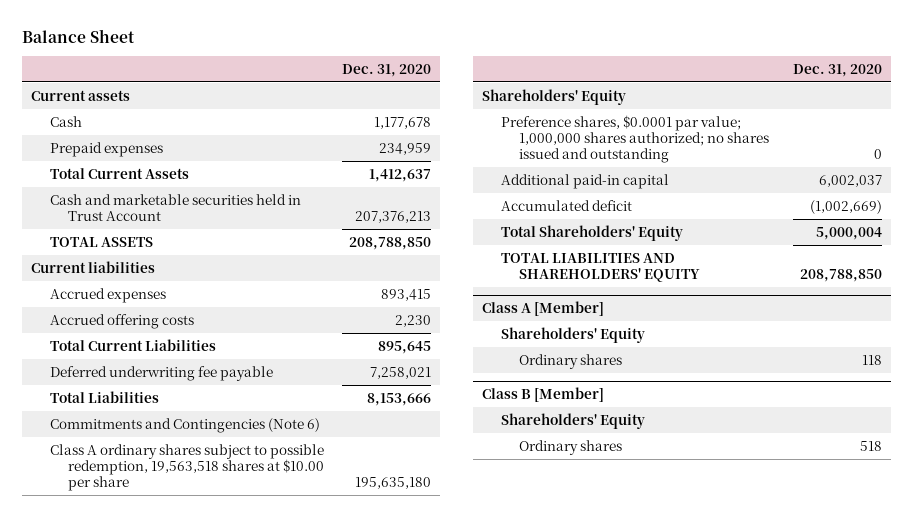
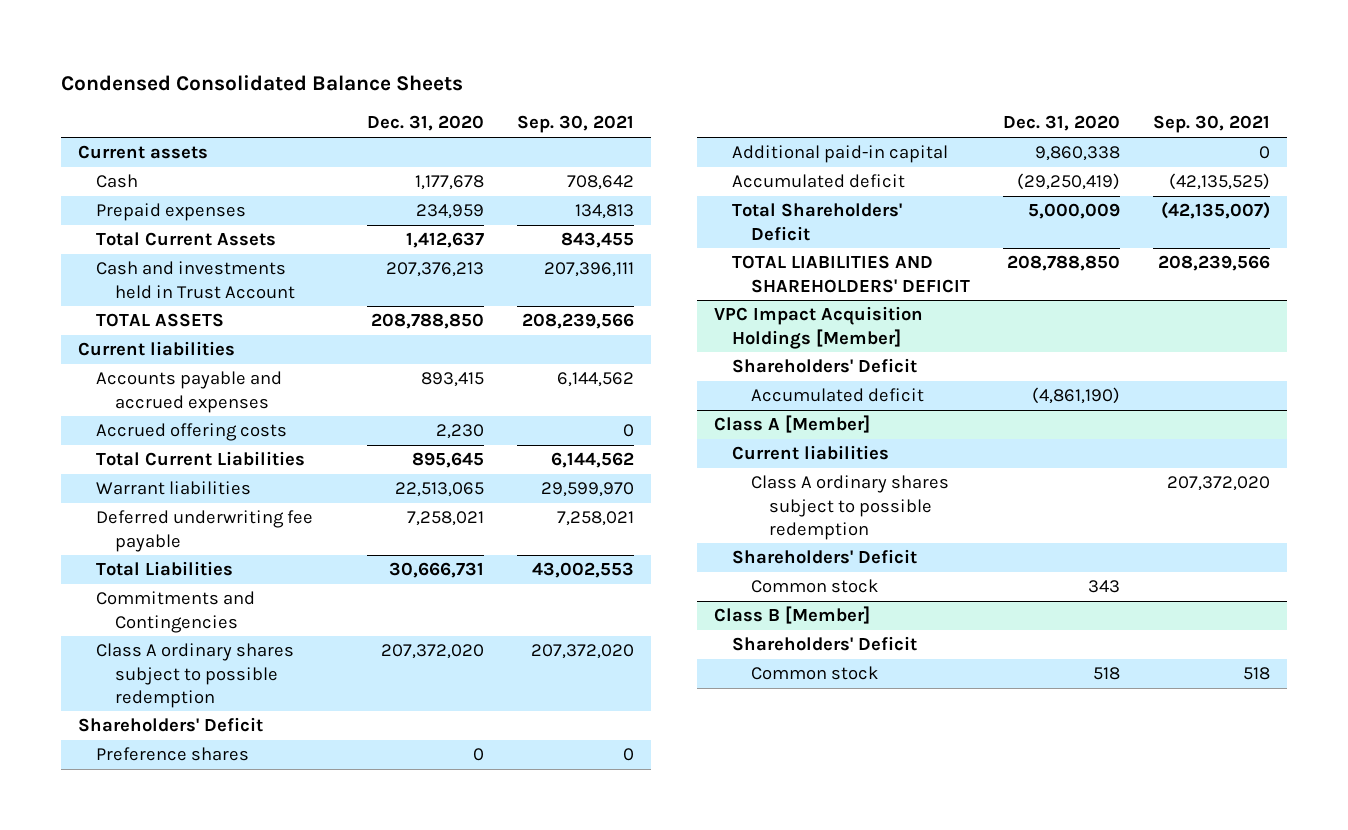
[22,29,136,44] Balance Sheet -> [61,74,464,91] Condensed Consolidated Balance Sheets
none -> [517,115,635,134] Sep. 30, 2021
[49,193,301,221] Cash and marketable securities held in Trust Account -> [96,261,295,299] Cash and investments held in Trust Account
[49,287,166,303] Accrued expenses -> [96,371,283,413] Accounts payable and accrued expenses
none -> [96,481,252,496] Warrant liabilities
[367,392,432,406] 8,153,666 -> [389,562,485,579] 30,666,731
[49,417,320,433] Commitments and Contingencies (Note 6) -> [96,591,256,633] Commitments and Contingencies
[49,443,325,491] Class A ordinary shares subject to possible redemption, 19,563,518 shares at $10.00 per share -> [96,643,295,708] Class A ordinary shares subject to possible redemption
[355,476,432,489] 195,635,180 -> [381,644,485,660] 207,372,020
[482,88,627,105] Shareholders' Equity -> [77,717,263,733] Shareholders' Deficit
[500,114,769,163] Preference shares, $0.0001 par value; 1,000,000 shares authorized; no shares issued and outstanding -> [96,747,250,762] Preference shares
[818,174,882,187] 6,002,037 -> [1035,146,1121,162] 9,860,338
[809,199,882,214] (1,002,669) -> [1017,173,1121,191] (29,250,419)
[500,224,683,241] Total Shareholders' Equity -> [732,203,903,241] Total Shareholders' Deficit
[815,226,882,240] 5,000,004 -> [1028,203,1121,220] 5,000,009
[500,252,700,282] TOTAL LIABILITIES AND SHAREHOLDERS' EQUITY -> [732,255,970,293] TOTAL LIABILITIES AND SHAREHOLDERS' DEFICIT
none -> [713,306,923,349] VPC Impact Acquisition Holdings [Member]
none -> [732,358,918,374] Shareholders' Deficit
none -> [750,388,924,403] Accumulated deficit
[518,353,622,369] Ordinary shares -> none
none -> [732,445,890,461] Current liabilities
none -> [750,475,949,540] Class A ordinary shares subject to possible redemption
[500,326,645,343] Shareholders' Equity -> [732,549,918,565] Shareholders' Deficit
none -> [750,579,878,594] Common stock
[500,412,645,429] Shareholders' Equity -> [732,636,918,652] Shareholders' Deficit
[518,439,622,455] Ordinary shares -> [750,666,878,681] Common stock

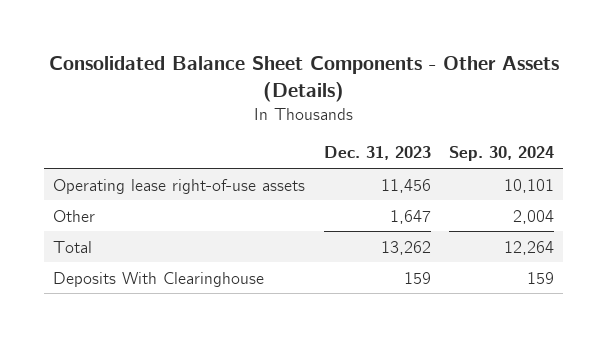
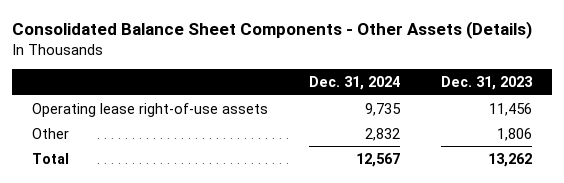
[449,146,555,162] Sep. 30, 2024 -> none
none -> [308,76,400,91] Dec. 31, 2024
[389,209,431,224] 1,647 -> [496,127,532,141] 1,806
[53,271,265,287] Deposits With Clearinghouse -> none

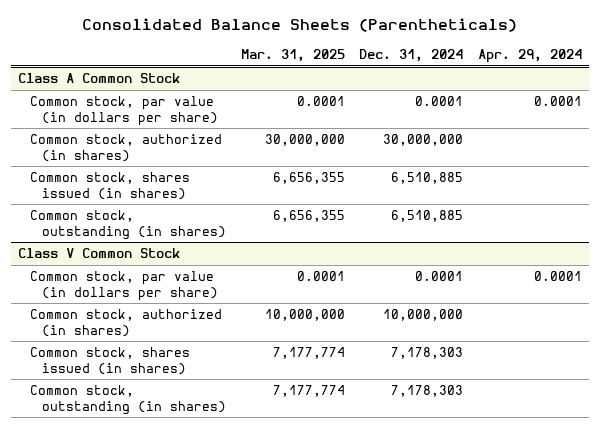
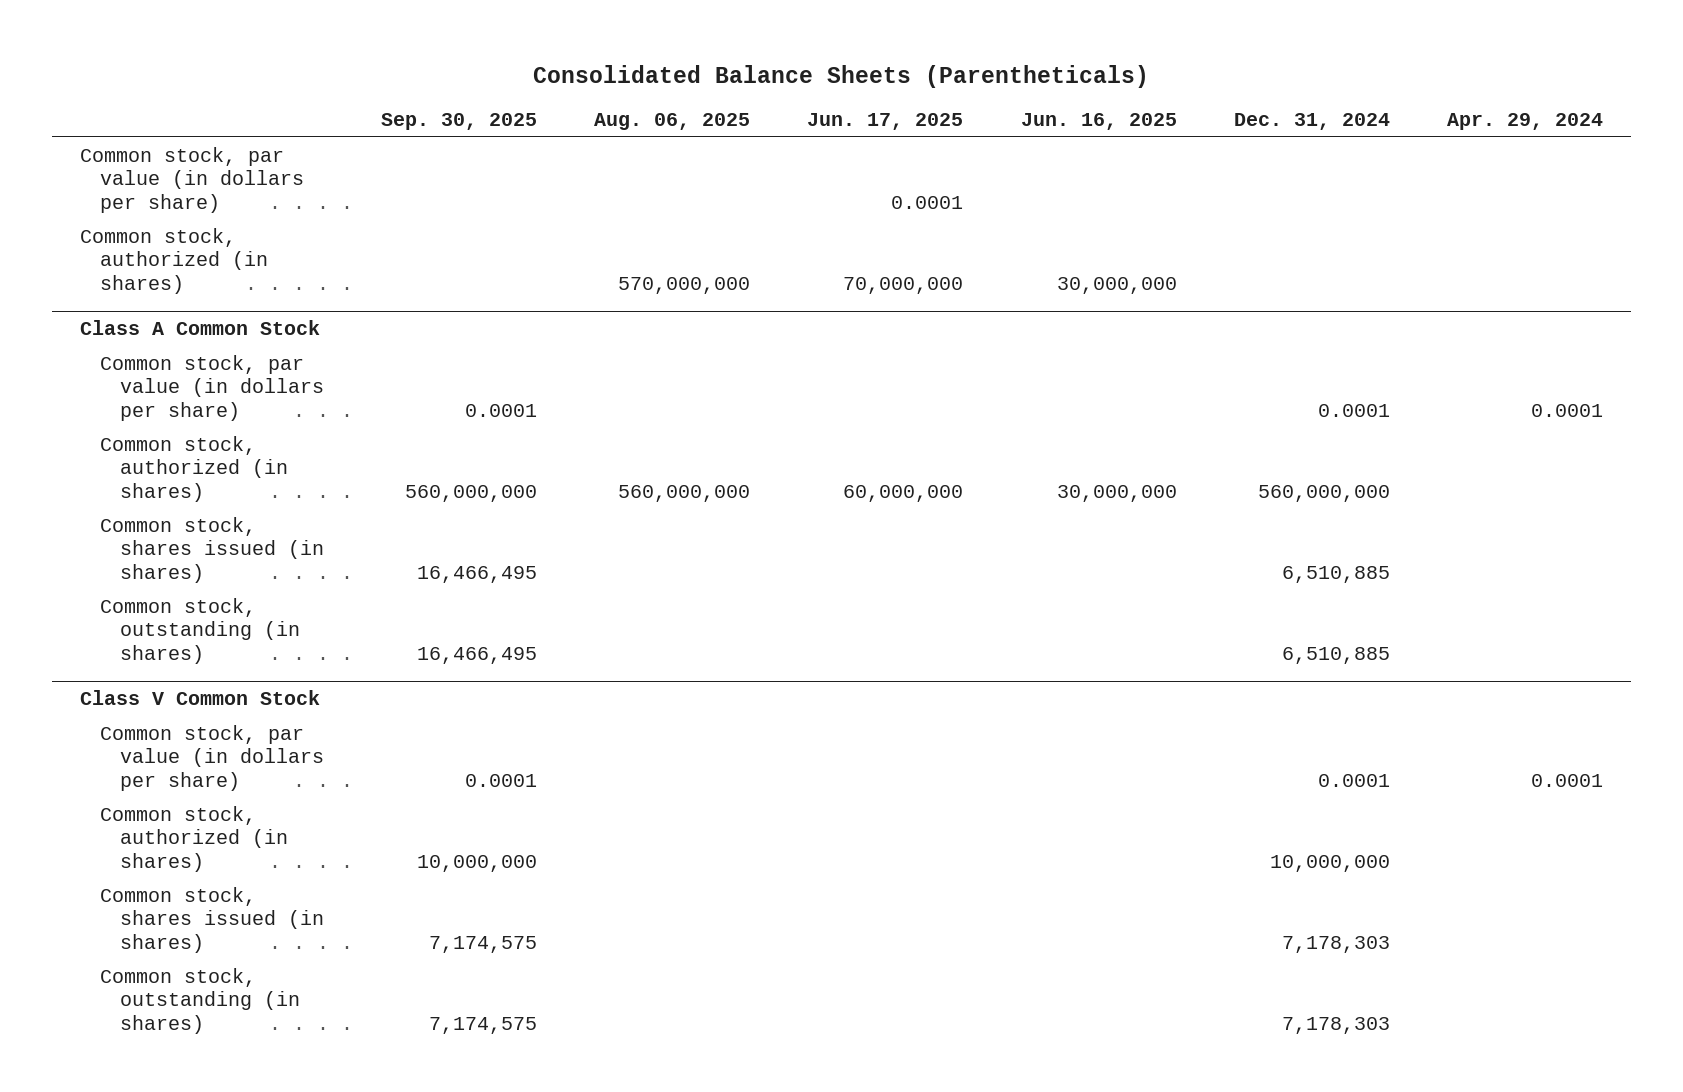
[240,48,345,62] Mar. 31, 2025 -> none
none -> [381,113,538,131] Sep. 30, 2025
none -> [594,113,751,131] Aug. 06, 2025
none -> [807,113,964,131] Jun. 17, 2025
none -> [1020,113,1177,131] Jun. 16, 2025
none -> [80,146,305,213] Common stock, par value (in dollars per share)
none -> [80,227,269,294] Common stock, authorized (in shares)
[383,134,464,147] 30,000,000 -> [1257,484,1390,502] 560,000,000

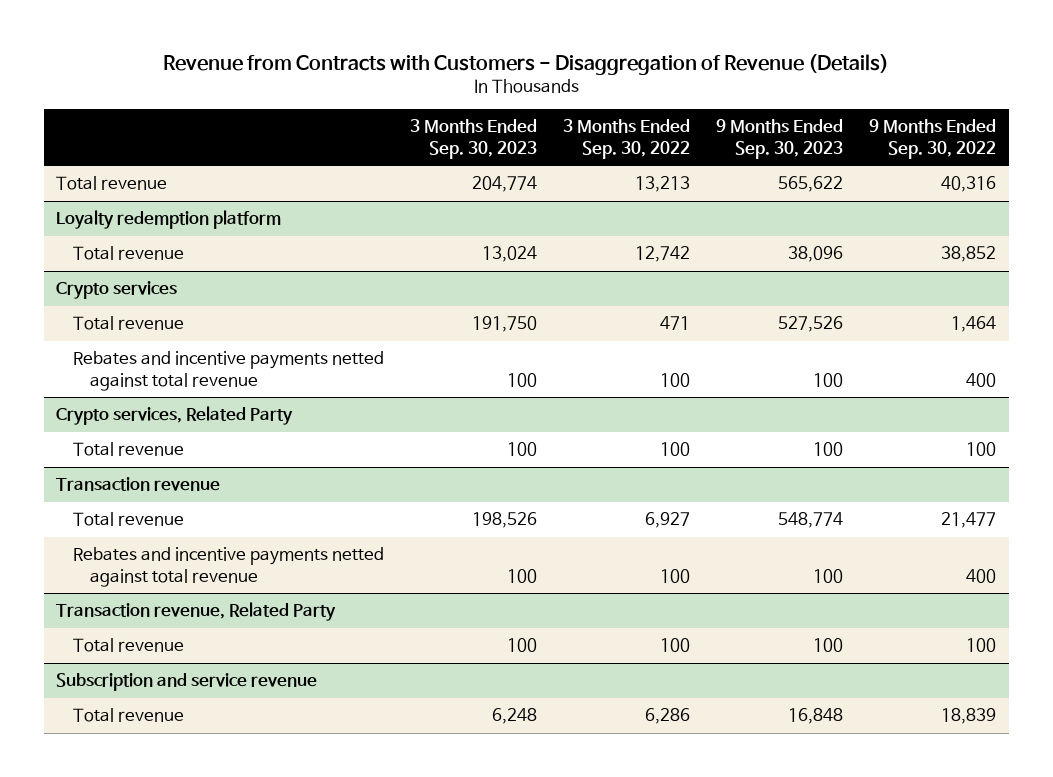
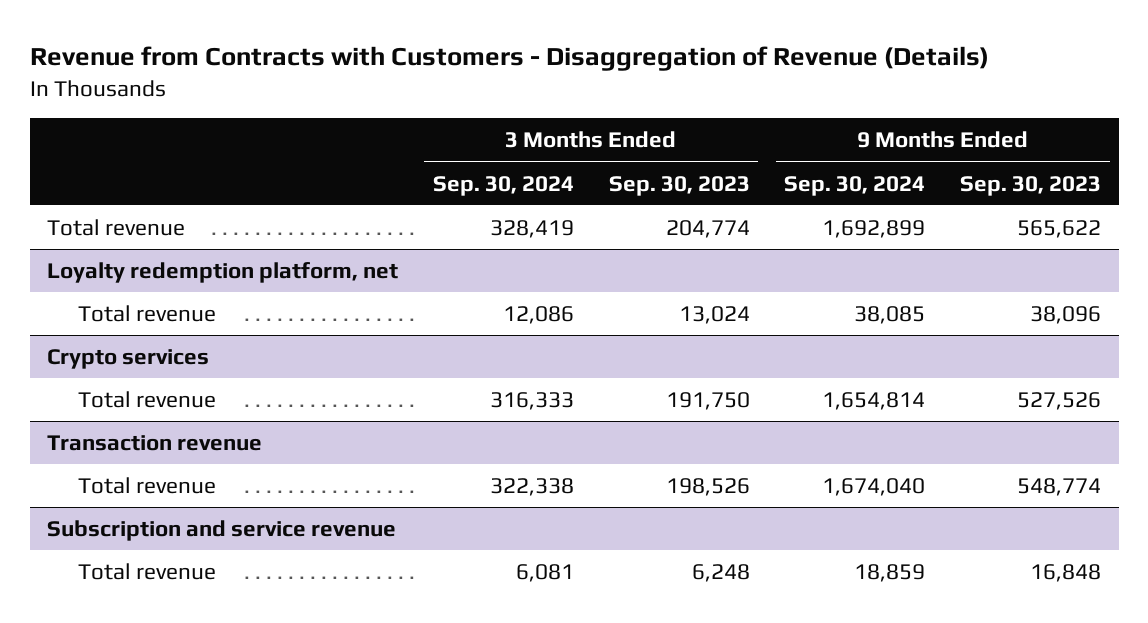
[563,119,691,159] 3 Months Ended Sep. 30, 2022 -> none
[869,119,997,159] 9 Months Ended Sep. 30, 2022 -> none
none -> [432,175,574,196] Sep. 30, 2024
none -> [784,175,926,196] Sep. 30, 2024
[56,210,282,230] Loyalty redemption platform -> [47,262,399,284] Loyalty redemption platform, net
[73,351,385,391] Rebates and incentive payments netted against total revenue -> none
[56,406,294,426] Crypto services, Related Party -> none
[73,442,185,457] Total revenue -> none
[73,547,385,587] Rebates and incentive payments netted against total revenue -> none
[56,602,337,622] Transaction revenue, Related Party -> none
[73,638,185,653] Total revenue -> none

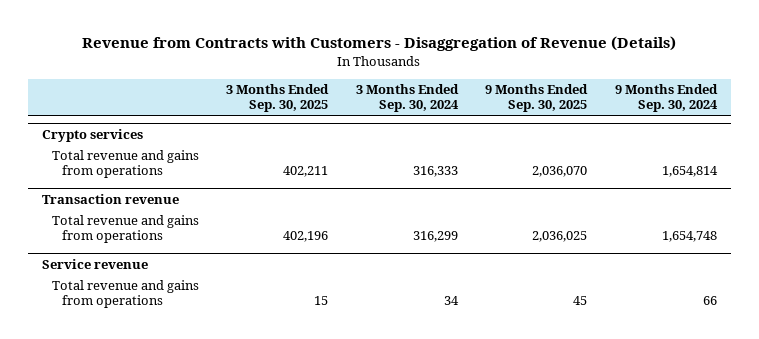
[608,175,750,196] Sep. 30, 2023 -> none
[960,175,1102,196] Sep. 30, 2023 -> none
none -> [226,84,330,113] 3 Months Ended Sep. 30, 2025
none -> [485,84,589,113] 9 Months Ended Sep. 30, 2025
[47,219,186,237] Total revenue -> none
[47,262,399,284] Loyalty redemption platform, net -> none
[78,305,217,323] Total revenue -> none
[78,391,217,409] Total revenue -> [51,150,199,179] Total revenue and gains from operations
[78,477,217,495] Total revenue -> [51,215,199,244] Total revenue and gains from operations
[489,478,574,497] 322,338 -> [412,231,458,243] 316,299
[822,478,926,497] 1,674,040 -> [661,231,717,243] 1,654,748
[47,520,397,542] Subscription and service revenue -> [41,258,148,269] Service revenue
[78,563,217,581] Total revenue -> [51,280,199,309] Total revenue and gains from operations
[515,564,574,583] 6,081 -> [443,296,459,306] 34
[854,564,926,583] 18,859 -> [702,296,717,306] 66

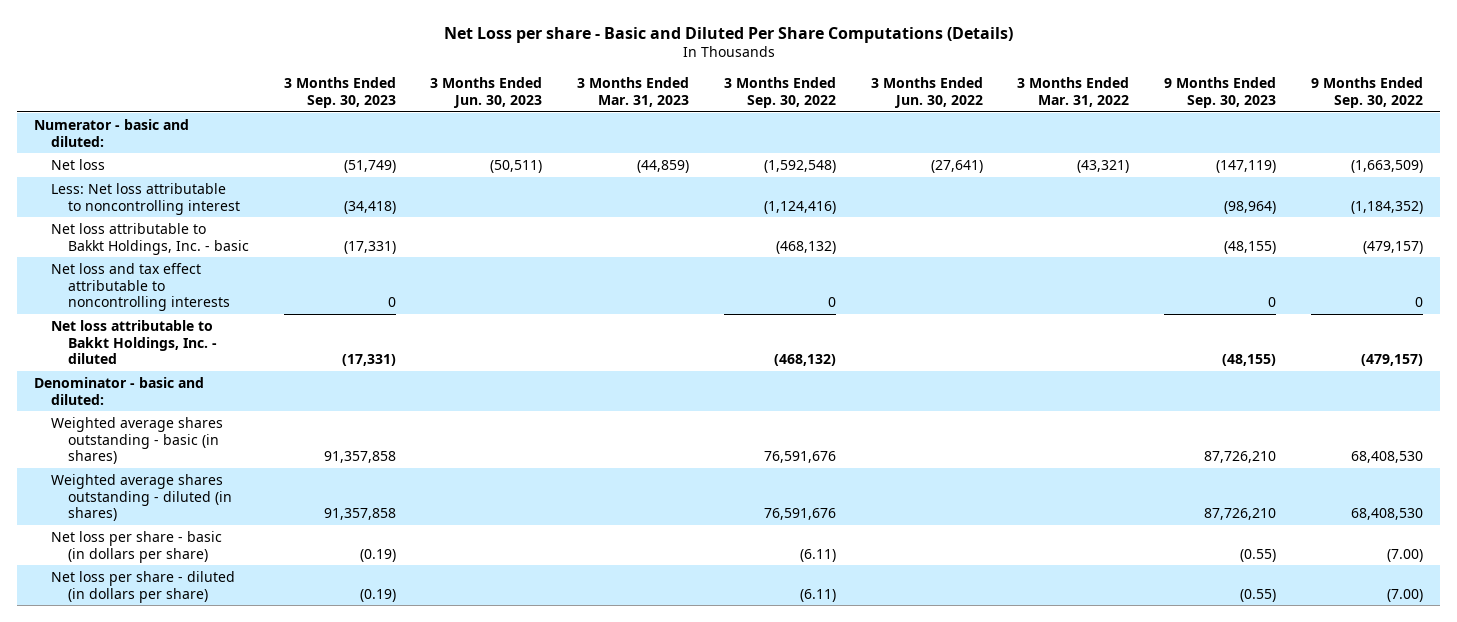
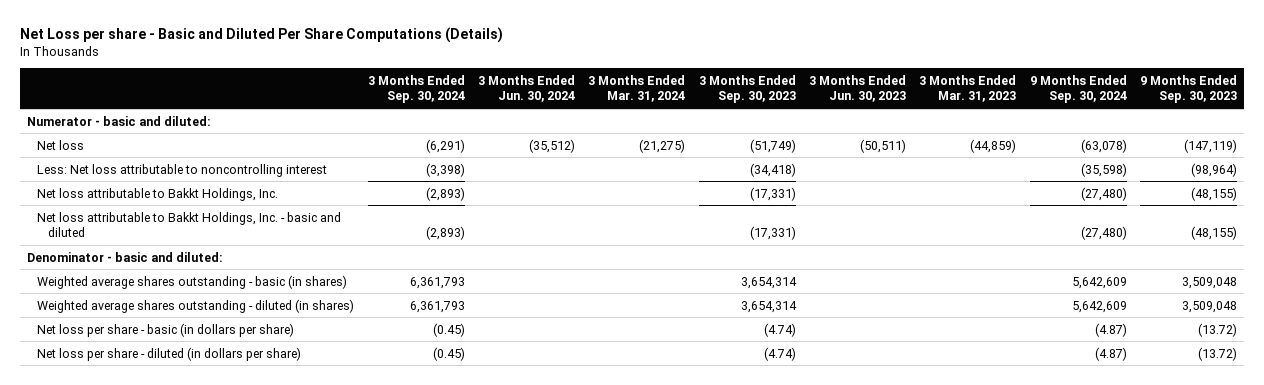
[723,77,836,108] 3 Months Ended Sep. 30, 2022 -> none
[870,77,983,108] 3 Months Ended Jun. 30, 2022 -> none
[1017,77,1130,107] 3 Months Ended Mar. 31, 2022 -> none
[1310,77,1423,108] 9 Months Ended Sep. 30, 2022 -> none
none -> [367,75,465,104] 3 Months Ended Sep. 30, 2024
none -> [478,75,576,103] 3 Months Ended Jun. 30, 2024
none -> [588,75,686,103] 3 Months Ended Mar. 31, 2024
none -> [1029,75,1127,104] 9 Months Ended Sep. 30, 2024
[51,262,231,312] Net loss and tax effect attributable to noncontrolling interests -> none
[51,222,250,255] Net loss attributable to Bakkt Holdings, Inc. - basic -> [37,187,279,201] Net loss attributable to Bakkt Holdings, Inc.
[51,319,218,365] Net loss attributable to Bakkt Holdings, Inc. - diluted -> [37,211,342,237] Net loss attributable to Bakkt Holdings, Inc. - basic and diluted
[323,451,396,464] 91,357,858 -> [740,276,797,289] 3,654,314
[1204,451,1277,464] 87,726,210 -> [1181,276,1237,289] 3,509,048
[323,508,396,521] 91,357,858 -> [740,300,797,313] 3,654,314
[1204,508,1277,521] 87,726,210 -> [1181,300,1237,313] 3,509,048
[359,548,396,562] (0.19) -> [763,322,796,337] (4.74)
[1240,548,1277,562] (0.55) -> [1197,322,1237,337] (13.72)
[359,588,396,602] (0.19) -> [763,346,796,361] (4.74)
[1240,588,1277,602] (0.55) -> [1197,346,1237,361] (13.72)

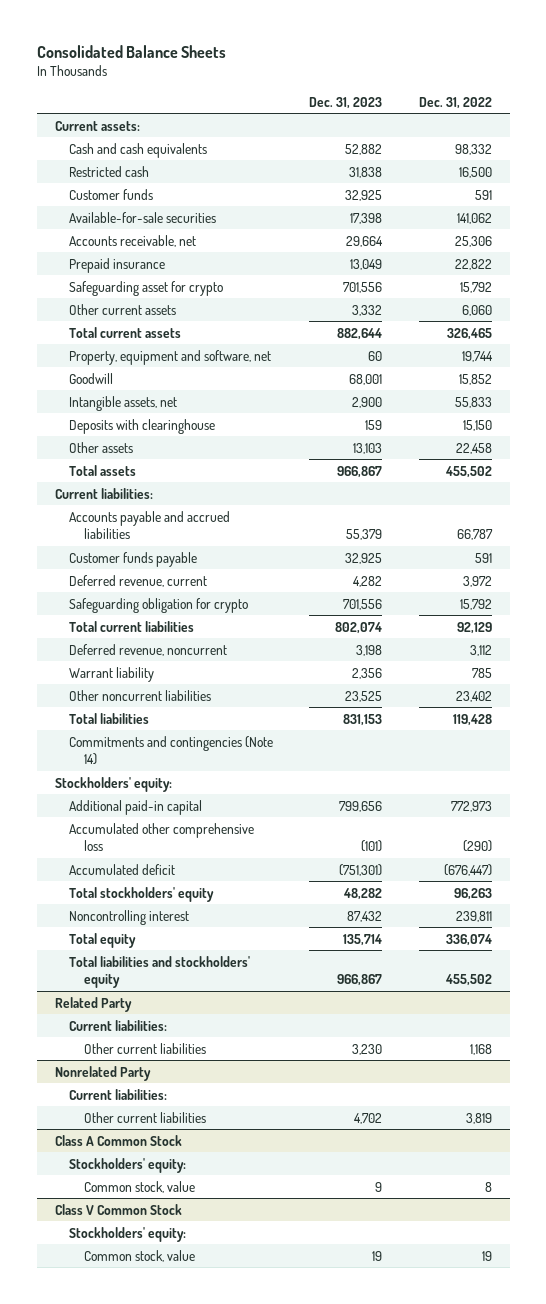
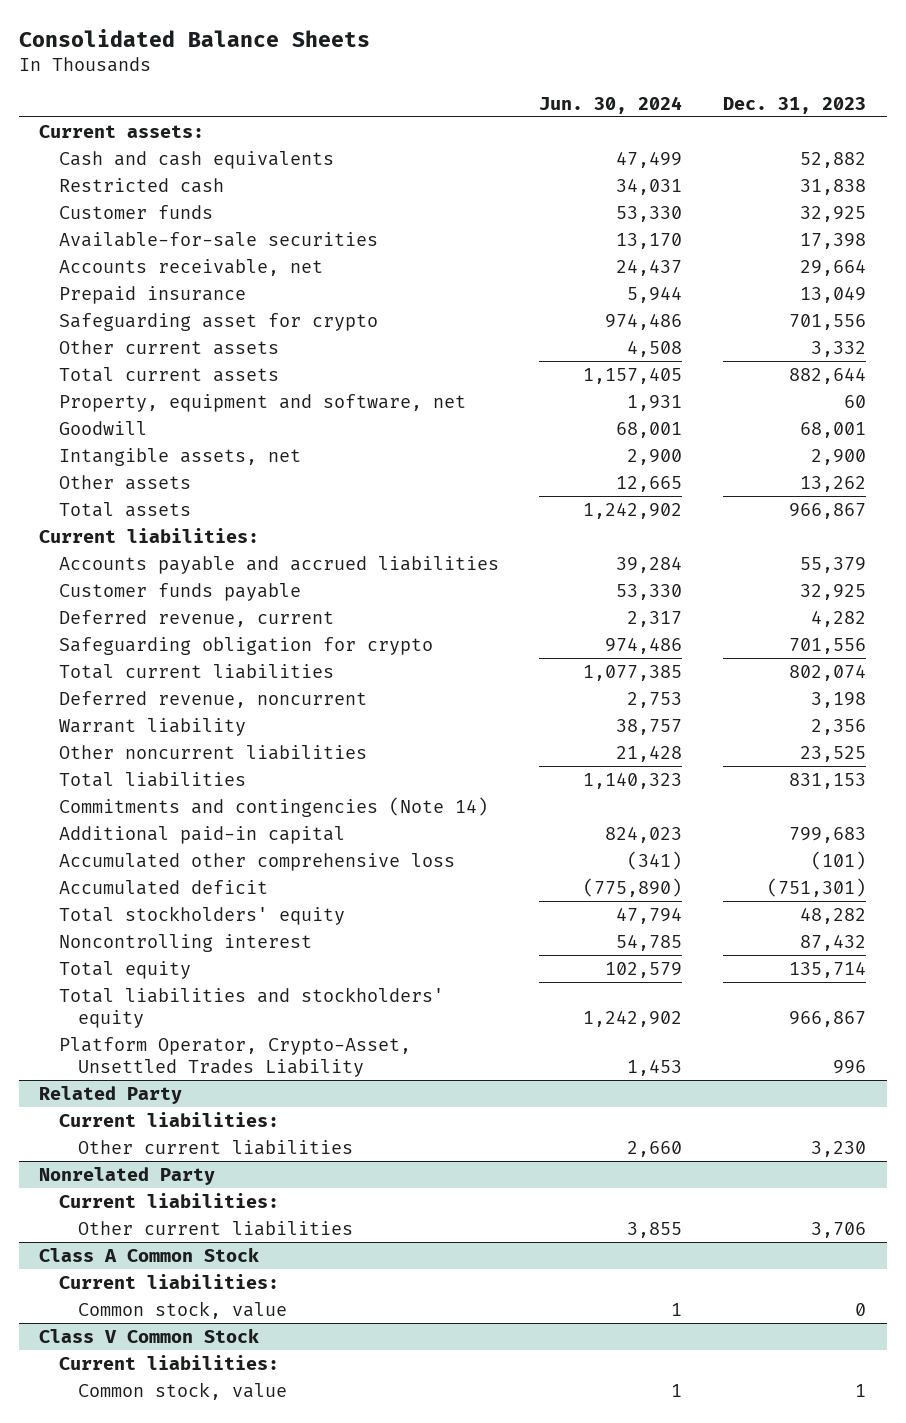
[418,96,492,109] Dec. 31, 2022 -> none
none -> [539,95,683,114] Jun. 30, 2024
[69,418,216,434] Deposits with clearinghouse -> none
[353,442,383,454] 13,103 -> [800,476,867,493] 13,262
[54,776,172,792] Stockholders' equity: -> none
[339,800,383,812] 799,656 -> [789,827,867,844] 799,683
none -> [58,1037,411,1077] Platform Operator, Crypto-Asset, Unsettled Trades Liability
[354,1112,383,1124] 4,702 -> [811,1222,867,1239] 3,706
[69,1157,187,1173] Stockholders' equity: -> none
none -> [58,1274,279,1290] Current liabilities:
[375,1181,383,1192] 9 -> [855,1303,867,1317] 0
[69,1226,187,1242] Stockholders' equity: -> none
none -> [58,1355,279,1371] Current liabilities:
[372,1250,383,1261] 19 -> [855,1384,867,1398] 1

